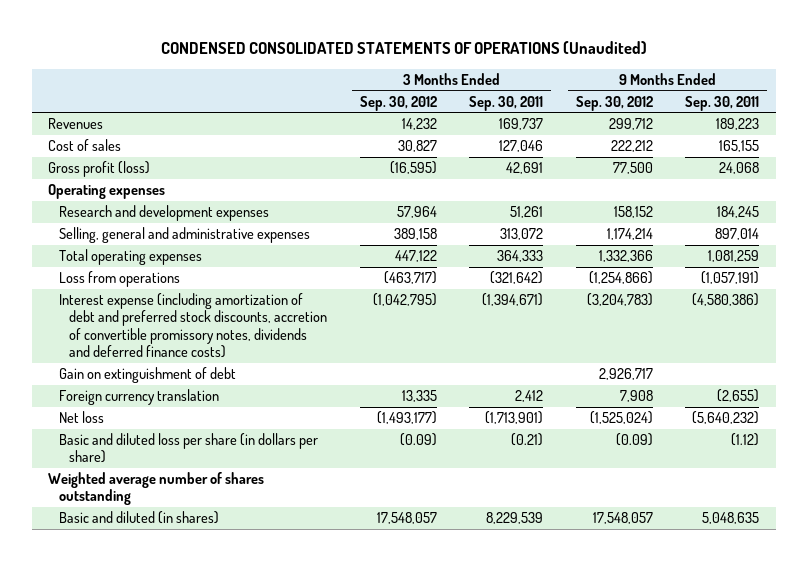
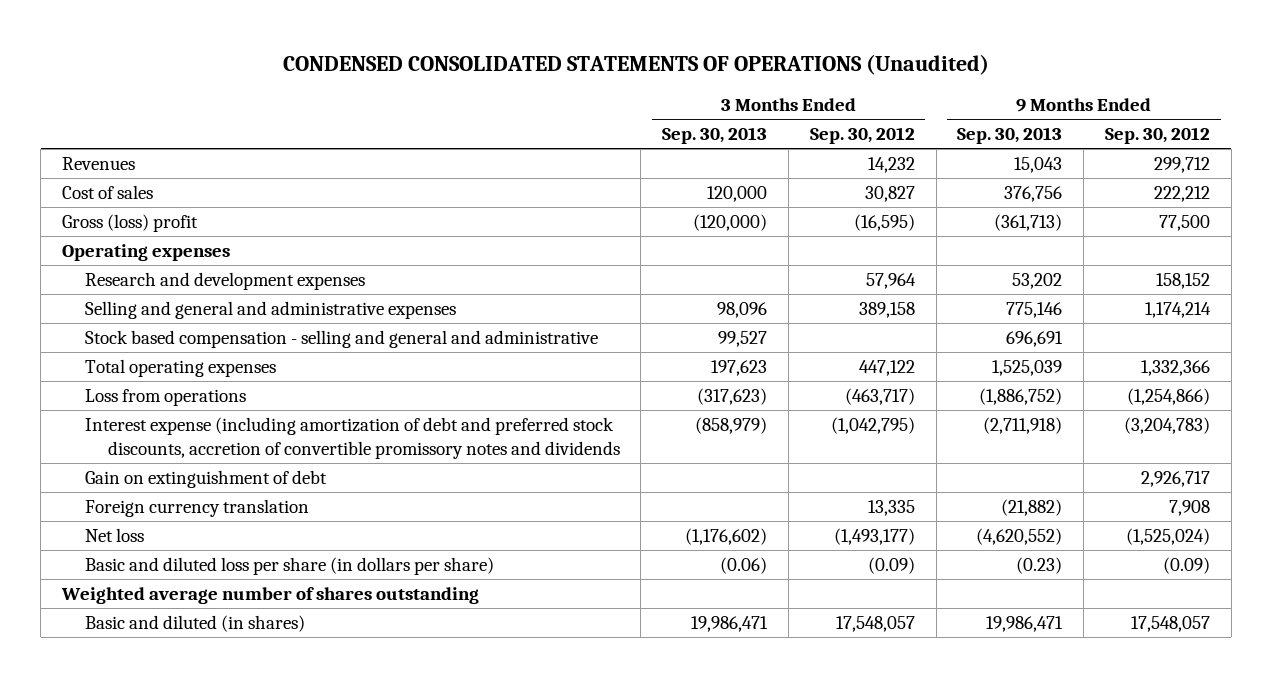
[469,95,544,111] Sep. 30, 2011 -> none
[685,95,760,111] Sep. 30, 2011 -> none
none -> [662,127,768,145] Sep. 30, 2013
none -> [957,127,1063,145] Sep. 30, 2013
[48,161,151,178] Gross profit (loss) -> [62,214,199,233] Gross (loss) profit
[58,227,310,244] Selling, general and administrative expenses -> [84,301,456,320] Selling and general and administrative expenses
none -> [84,330,598,349] Stock based compensation - selling and general and administrative
[58,293,328,358] Interest expense (including amortization of debt and preferred stock discounts, accretion of convertible promissory notes, dividends and deferred finance costs) -> [84,417,620,459] Interest expense (including amortization of debt and preferred stock discounts, accretion of convertible promissory notes and dividends

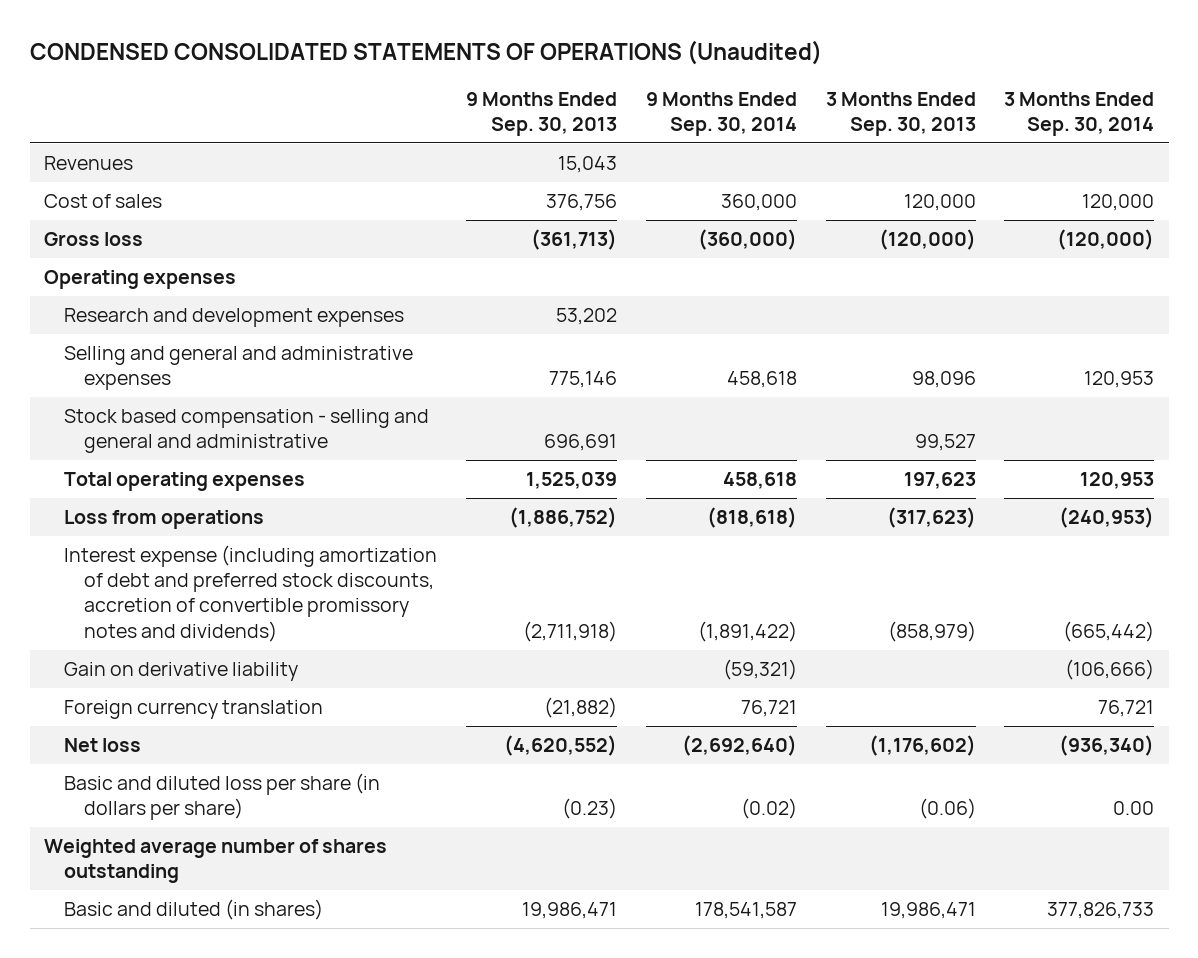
[809,127,915,145] Sep. 30, 2012 -> none
[1104,127,1210,145] Sep. 30, 2012 -> none
none -> [645,91,797,136] 9 Months Ended Sep. 30, 2014
none -> [1004,91,1155,136] 3 Months Ended Sep. 30, 2014
[62,214,199,233] Gross (loss) profit -> [43,232,143,247] Gross loss
[84,470,327,489] Gain on extinguishment of debt -> none
[84,417,620,459] Interest expense (including amortization of debt and preferred stock discounts, accretion of convertible promissory notes and dividends -> [63,545,437,642] Interest expense (including amortization of debt and preferred stock discounts, accretion of convertible promissory notes and dividends)
none -> [63,662,298,682] Gain on derivative liability

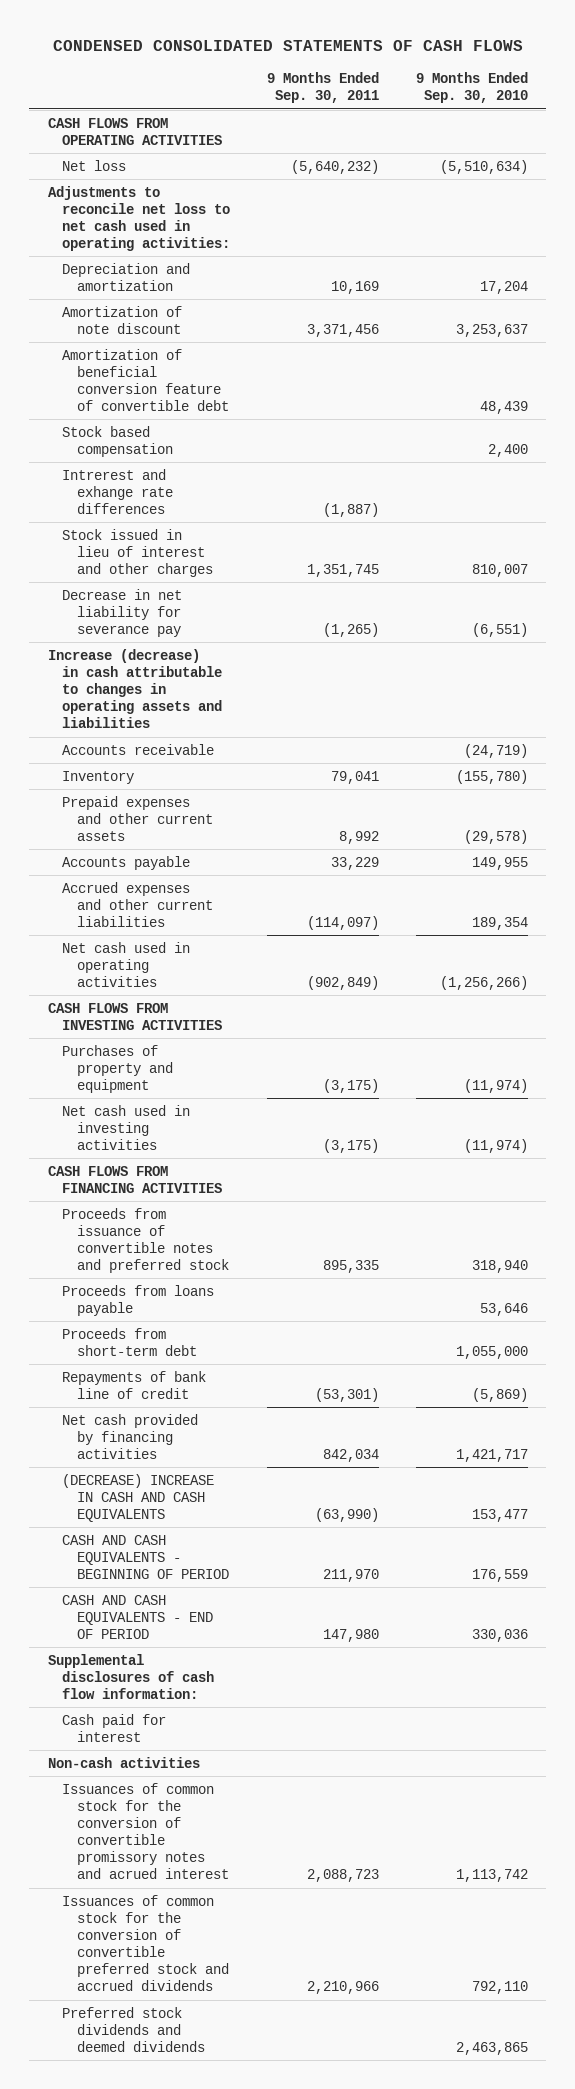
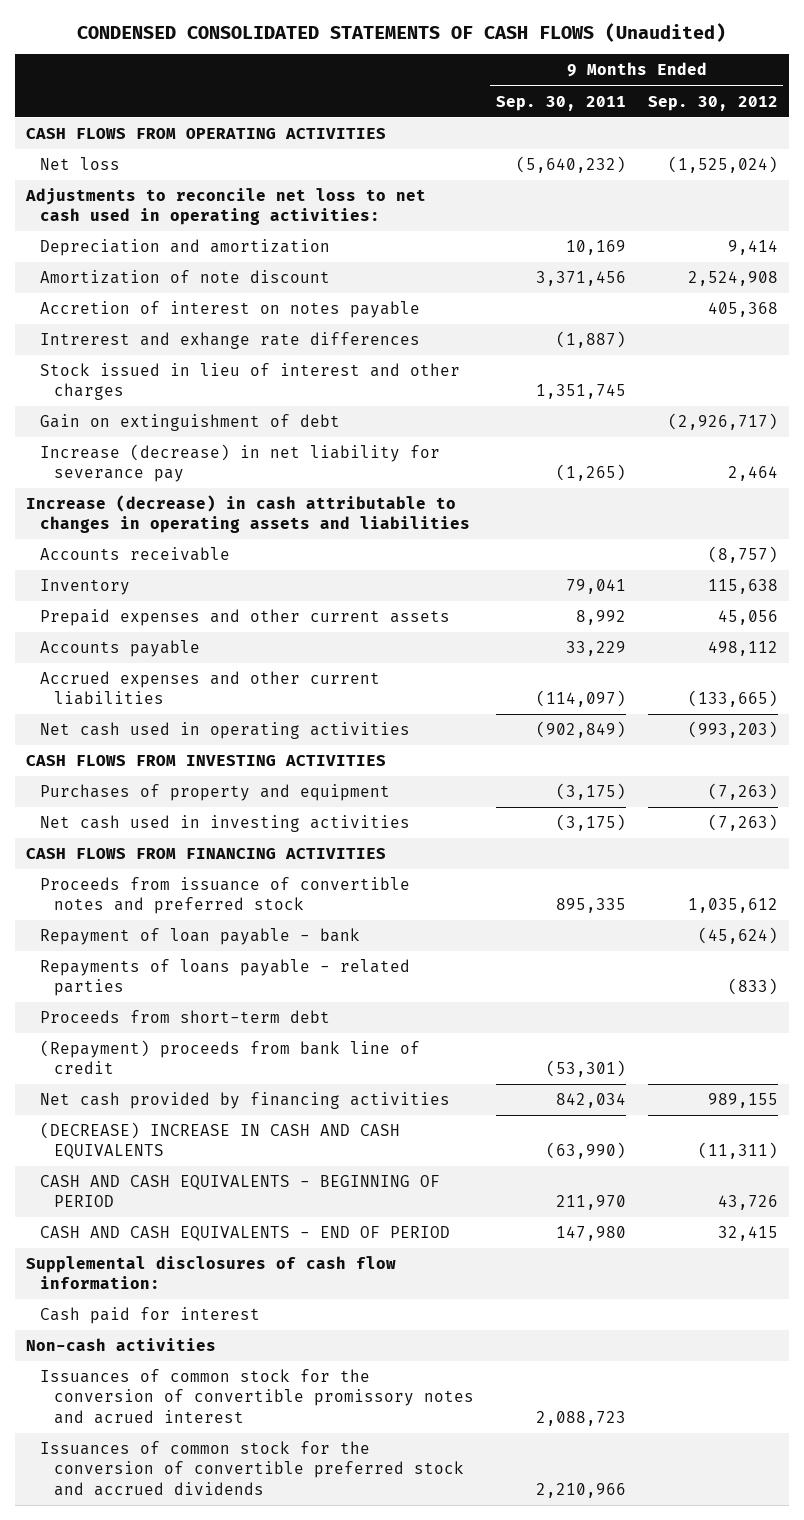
[52,40,523,52] CONDENSED CONSOLIDATED STATEMENTS OF CASH FLOWS -> [76,22,726,42] CONDENSED CONSOLIDATED STATEMENTS OF CASH FLOWS (Unaudited)
[415,72,528,104] 9 Months Ended Sep. 30, 2010 -> none
none -> [647,95,778,111] Sep. 30, 2012
[62,348,230,412] Amortization of beneficial conversion feature of convertible debt -> none
[62,425,174,457] Stock based compensation -> none
none -> [39,301,420,319] Accretion of interest on notes payable
none -> [39,414,340,432] Gain on extinguishment of debt
[62,588,183,637] Decrease in net liability for severance pay -> [39,444,440,483] Increase (decrease) in net liability for severance pay
[62,1284,215,1316] Proceeds from loans payable -> [39,928,360,946] Repayment of loan payable - bank
none -> [39,959,410,997] Repayments of loans payable - related parties
[62,1370,207,1399] Repayments of bank line of credit -> [39,1040,420,1075] (Repayment) proceeds from bank line of credit
[62,2006,206,2052] Preferred stock dividends and deemed dividends -> none

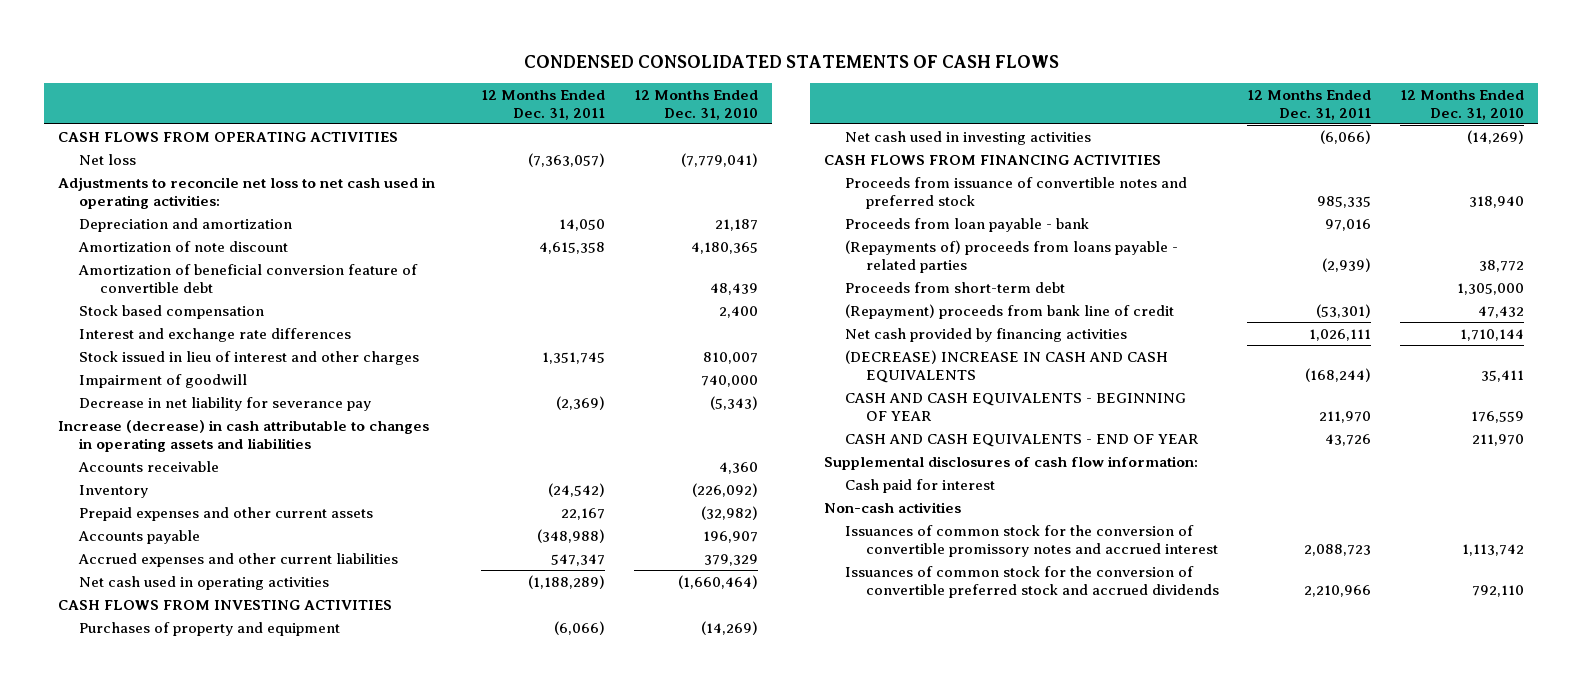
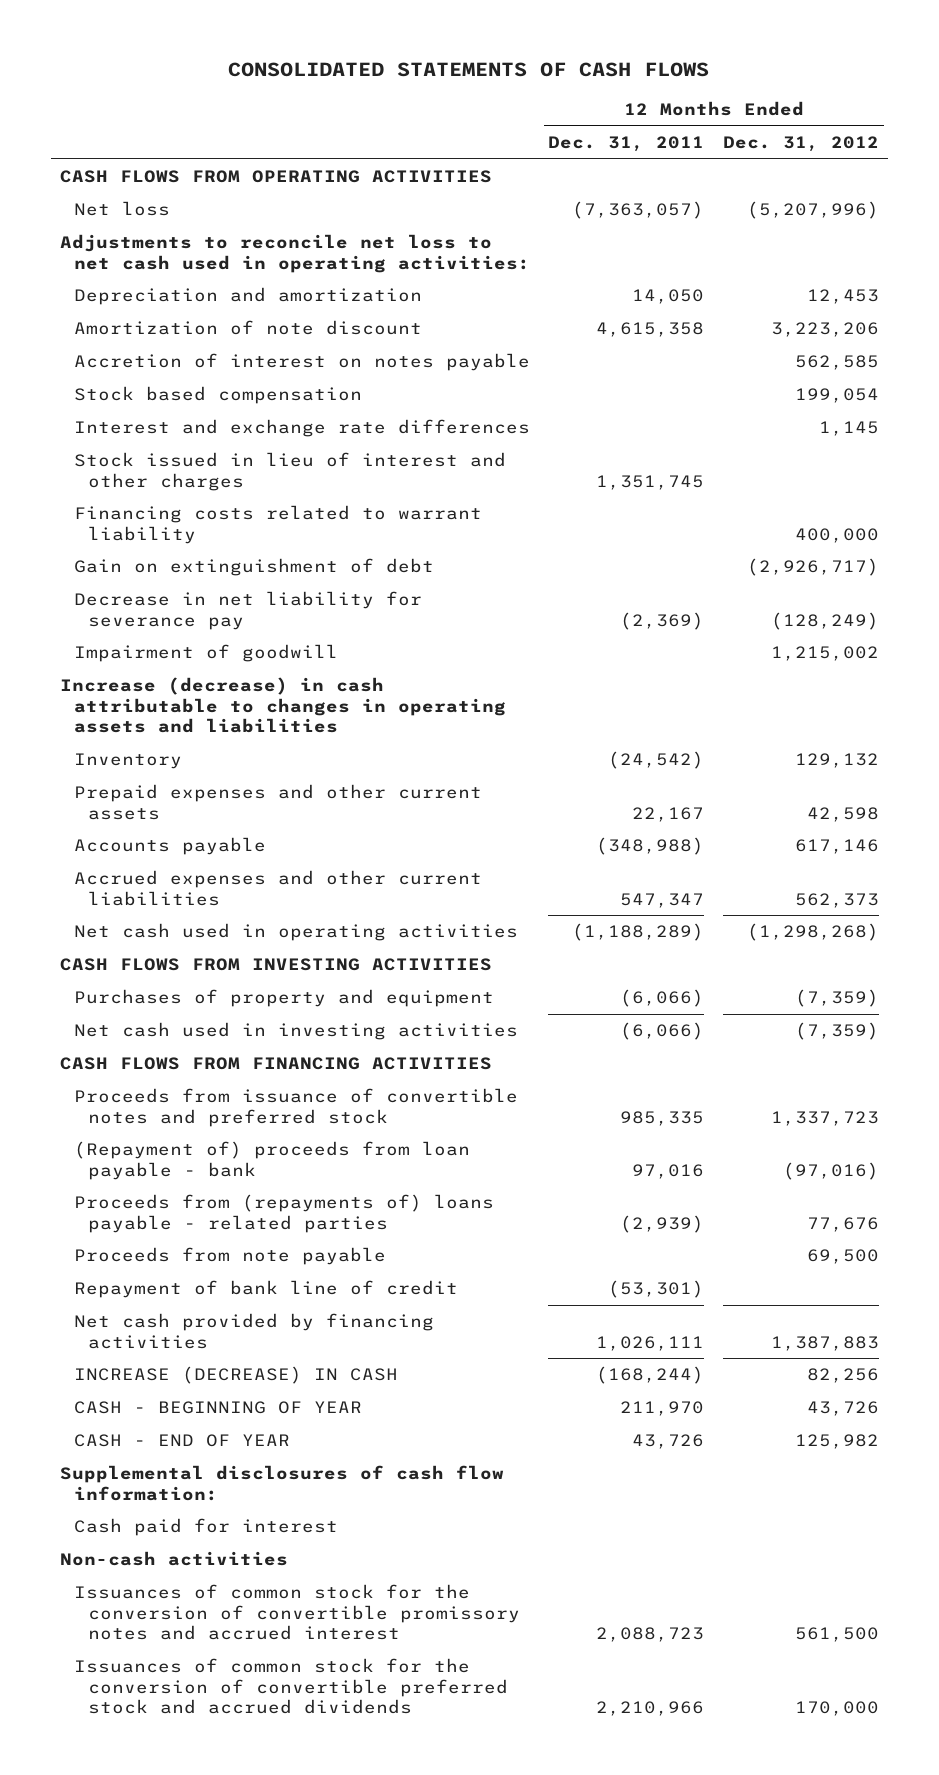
[524,54,1060,68] CONDENSED CONSOLIDATED STATEMENTS OF CASH FLOWS -> [228,62,710,78] CONSOLIDATED STATEMENTS OF CASH FLOWS
[633,89,758,120] 12 Months Ended Dec. 31, 2010 -> none
none -> [722,136,879,153] Dec. 31, 2012
[78,263,419,293] Amortization of beneficial conversion feature of convertible debt -> none
none -> [73,353,530,372] Accretion of interest on notes payable
none -> [73,505,482,544] Financing costs related to warrant liability
none -> [73,558,434,577] Gain on extinguishment of debt
[79,373,248,388] Impairment of goodwill -> [73,644,338,663] Impairment of goodwill
[78,460,220,472] Accounts receivable -> none
[845,281,1066,293] Proceeds from short-term debt -> none
[845,217,1090,232] Proceeds from loan payable - bank -> [73,1141,470,1180] (Repayment of) proceeds from loan payable - bank
[845,239,1179,273] (Repayments of) proceeds from loans payable - related parties -> [73,1194,494,1233] Proceeds from (repayments of) loans payable - related parties
none -> [73,1247,386,1266] Proceeds from note payable
[845,303,1175,319] (Repayment) proceeds from bank line of credit -> [73,1280,458,1299] Repayment of bank line of credit
[845,349,1169,383] (DECREASE) INCREASE IN CASH AND CASH EQUIVALENTS -> [73,1366,398,1385] INCREASE (DECREASE) IN CASH
[845,392,1187,421] CASH AND CASH EQUIVALENTS - BEGINNING OF YEAR -> [73,1401,362,1415] CASH - BEGINNING OF YEAR
[845,433,1200,447] CASH AND CASH EQUIVALENTS - END OF YEAR -> [73,1434,290,1448] CASH - END OF YEAR

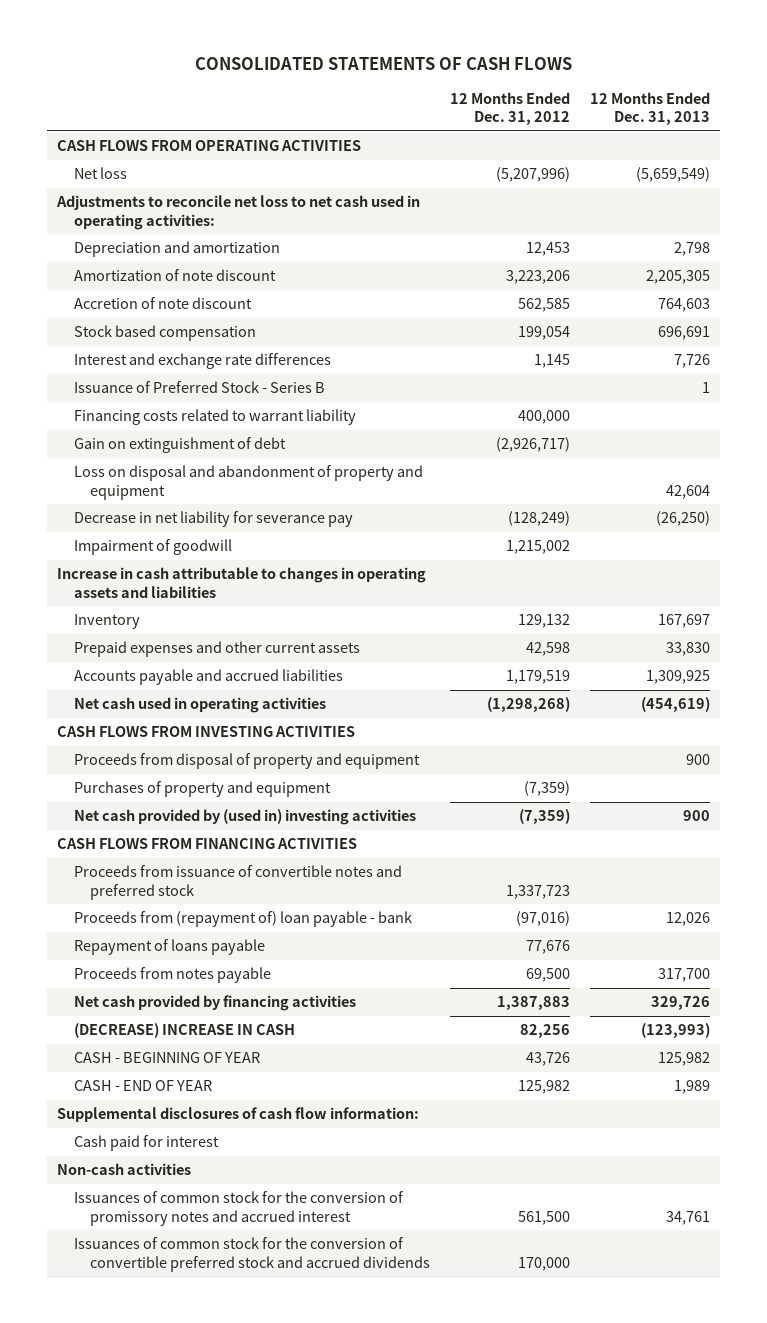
[548,136,705,153] Dec. 31, 2011 -> none
none -> [589,91,710,125] 12 Months Ended Dec. 31, 2013
[73,353,530,372] Accretion of interest on notes payable -> [73,297,252,310] Accretion of note discount
[73,452,506,491] Stock issued in lieu of interest and other charges -> none
none -> [73,381,325,394] Issuance of Preferred Stock - Series B
none -> [73,465,423,500] Loss on disposal and abandonment of property and equipment
[60,677,506,734] Increase (decrease) in cash attributable to changes in operating assets and liabilities -> [57,567,427,598] Increase in cash attributable to changes in operating assets and liabilities
[73,837,266,856] Accounts payable -> none
[73,870,482,906] Accrued expenses and other current liabilities -> none
none -> [73,669,343,686] Accounts payable and accrued liabilities
none -> [73,753,420,770] Proceeds from disposal of property and equipment
[73,1022,518,1041] Net cash used in investing activities -> [73,809,416,826] Net cash provided by (used in) investing activities
[73,1280,458,1299] Repayment of bank line of credit -> none
[73,1141,470,1180] (Repayment of) proceeds from loan payable - bank -> [73,911,412,928] Proceeds from (repayment of) loan payable - bank
[73,1194,494,1233] Proceeds from (repayments of) loans payable - related parties -> [73,939,265,956] Repayment of loans payable
[73,1247,386,1266] Proceeds from note payable -> [73,967,271,984] Proceeds from notes payable
[73,1366,398,1385] INCREASE (DECREASE) IN CASH -> [73,1023,295,1039] (DECREASE) INCREASE IN CASH
[73,1584,520,1641] Issuances of common stock for the conversion of convertible promissory notes and accrued interest -> [73,1191,404,1226] Issuances of common stock for the conversion of promissory notes and accrued interest

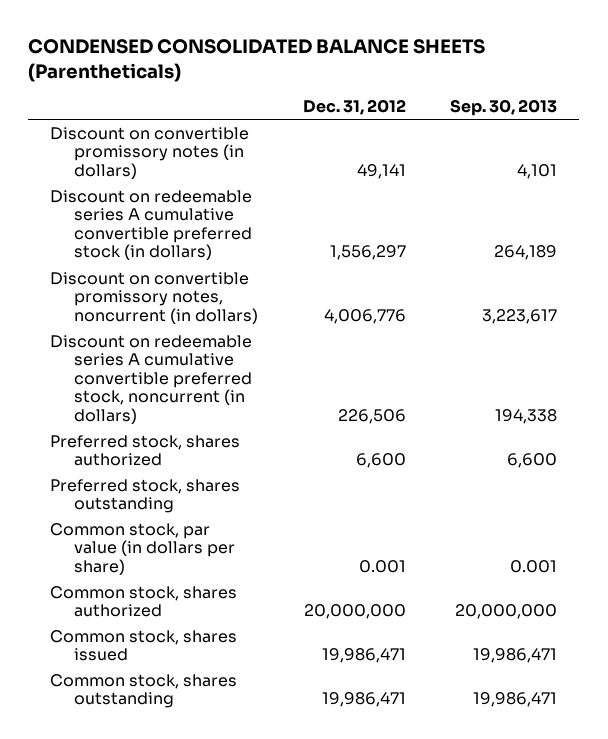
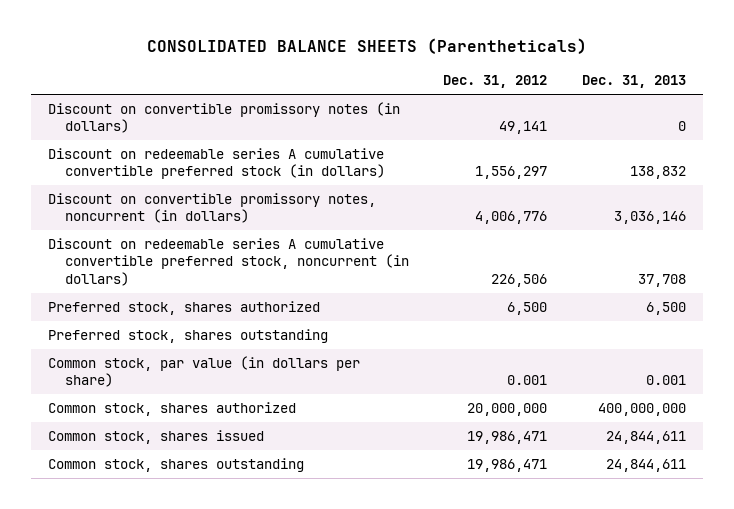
[28,38,486,82] CONDENSED CONSOLIDATED BALANCE SHEETS (Parentheticals) -> [146,38,587,55] CONSOLIDATED BALANCE SHEETS (Parentheticals)
[450,99,558,117] Sep. 30, 2013 -> none
none -> [581,75,686,89] Dec. 31, 2013
[355,453,406,469] 6,600 -> [507,301,548,315] 6,500

